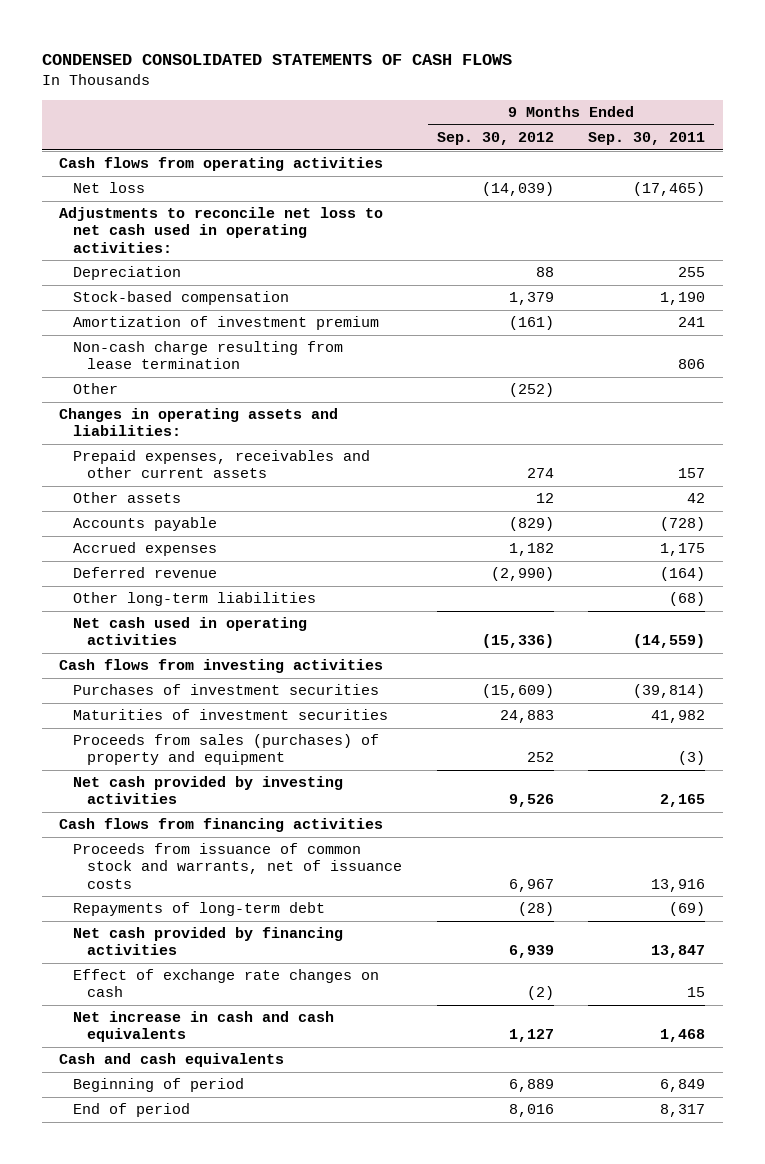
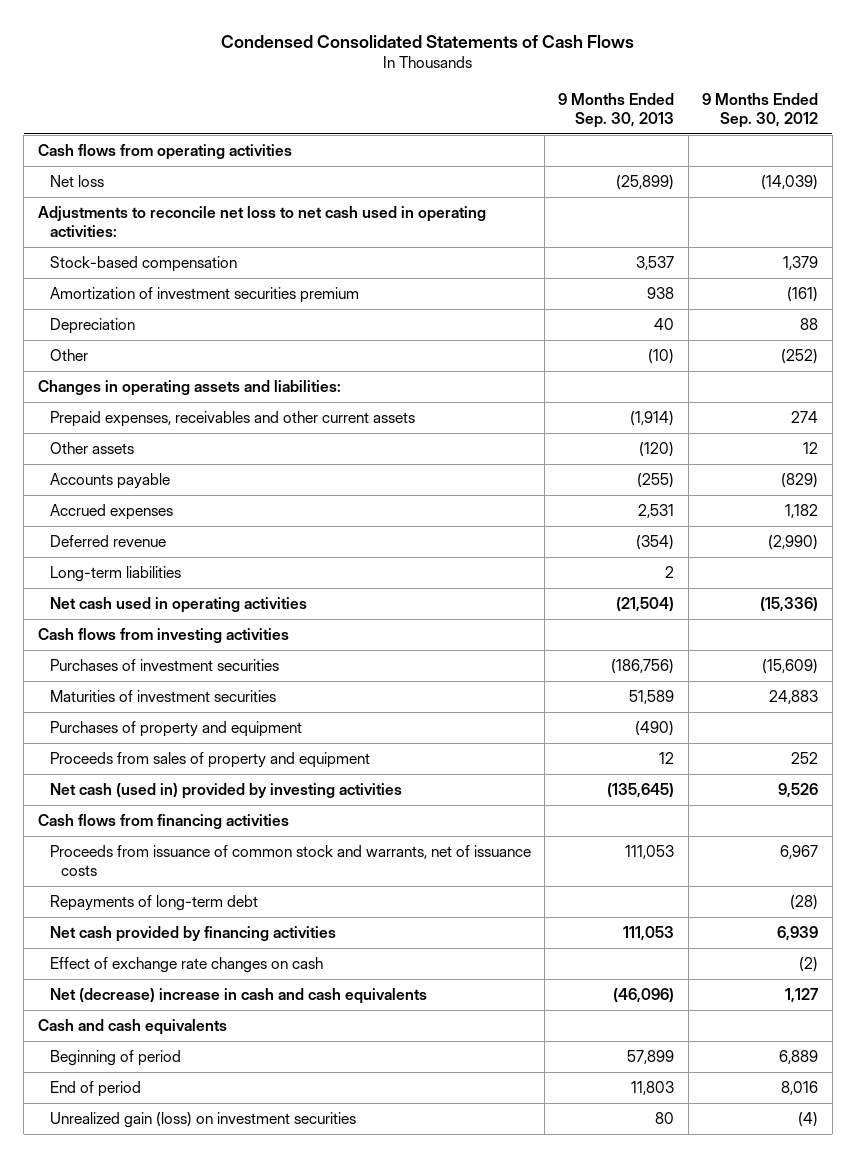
[41,53,512,65] CONDENSED CONSOLIDATED STATEMENTS OF CASH FLOWS -> [221,34,635,48] Condensed Consolidated Statements of Cash Flows
[588,132,706,146] Sep. 30, 2011 -> none
none -> [558,92,675,128] 9 Months Ended Sep. 30, 2013
[73,341,344,370] Non-cash charge resulting from lease termination -> none
[73,316,380,331] Amortization of investment premium -> [49,287,359,304] Amortization of investment securities premium
[73,266,182,281] Depreciation -> [49,318,135,335] Depreciation
[73,592,317,607] Other long-term liabilities -> [49,566,181,583] Long-term liabilities
none -> [49,721,302,738] Purchases of property and equipment
[73,734,380,766] Proceeds from sales (purchases) of property and equipment -> [49,752,370,769] Proceeds from sales of property and equipment
[73,776,344,805] Net cash provided by investing activities -> [49,783,402,800] Net cash (used in) provided by investing activities
[73,1011,335,1043] Net increase in cash and cash equivalents -> [49,988,427,1005] Net (decrease) increase in cash and cash equivalents
none -> [49,1112,356,1129] Unrealized gain (loss) on investment securities

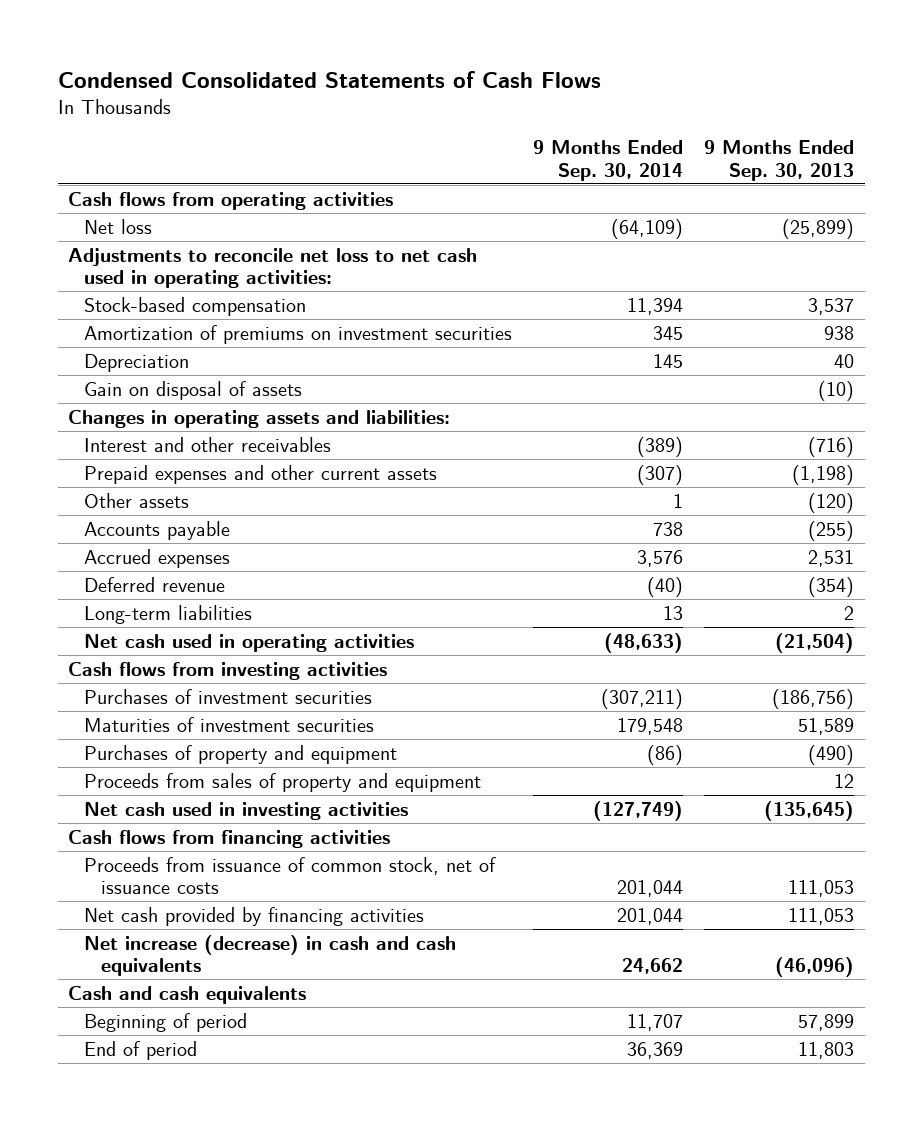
[702,92,819,128] 9 Months Ended Sep. 30, 2012 -> none
none -> [533,140,684,181] 9 Months Ended Sep. 30, 2014
[49,287,359,304] Amortization of investment securities premium -> [84,324,513,344] Amortization of premiums on investment securities
[49,349,88,362] Other -> none
none -> [84,380,303,400] Gain on disposal of assets
none -> [84,436,332,452] Interest and other receivables
[49,411,415,428] Prepaid expenses, receivables and other current assets -> [84,464,438,484] Prepaid expenses and other current assets
[630,411,675,427] (1,914) -> [792,464,855,485] (1,198)
[49,783,402,800] Net cash (used in) provided by investing activities -> [84,801,409,820] Net cash used in investing activities
[49,895,258,912] Repayments of long-term debt -> none
[49,845,531,876] Proceeds from issuance of common stock and warrants, net of issuance costs -> [84,856,497,895] Proceeds from issuance of common stock, net of issuance costs
[49,957,323,974] Effect of exchange rate changes on cash -> none
[49,988,427,1005] Net (decrease) increase in cash and cash equivalents -> [84,934,457,977] Net increase (decrease) in cash and cash equivalents
[49,1112,356,1129] Unrealized gain (loss) on investment securities -> none

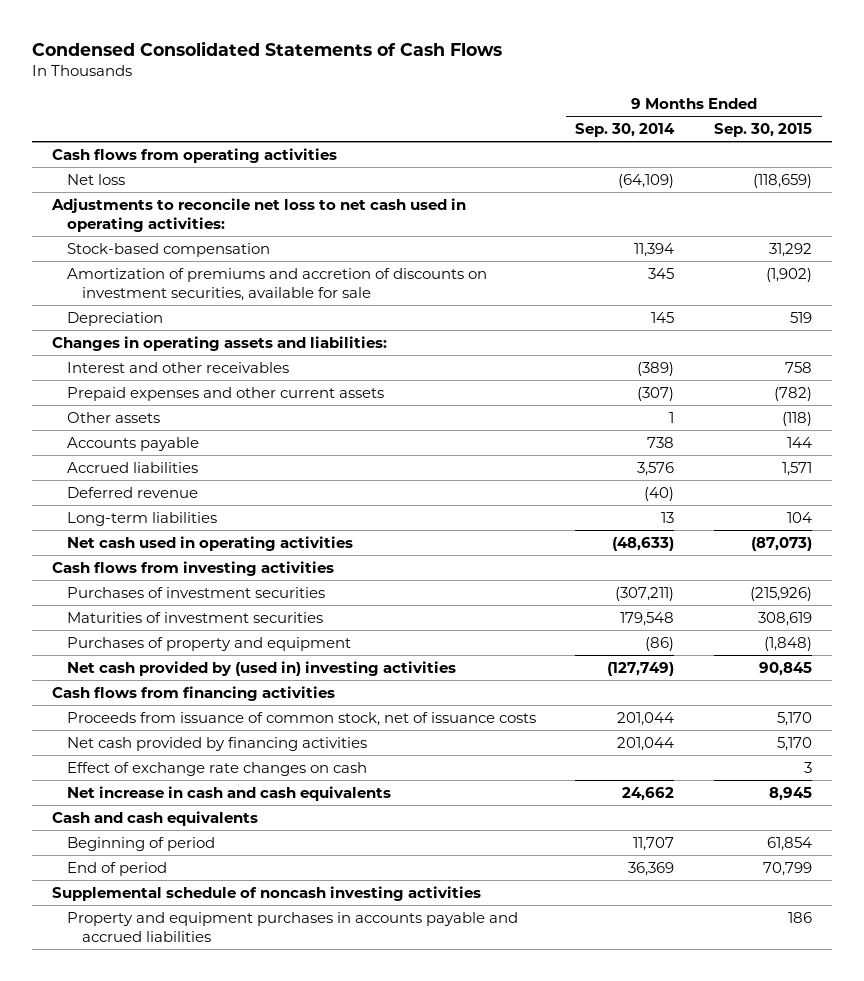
[704,140,855,181] 9 Months Ended Sep. 30, 2013 -> none
none -> [713,123,812,138] Sep. 30, 2015
[84,324,513,344] Amortization of premiums on investment securities -> [66,267,487,301] Amortization of premiums and accretion of discounts on investment securities, available for sale
[84,380,303,400] Gain on disposal of assets -> none
[84,548,231,568] Accrued expenses -> [66,461,198,473] Accrued liabilities
[84,772,482,792] Proceeds from sales of property and equipment -> none
[84,801,409,820] Net cash used in investing activities -> [66,660,456,676] Net cash provided by (used in) investing activities
none -> [66,761,367,776] Effect of exchange rate changes on cash
[84,934,457,977] Net increase (decrease) in cash and cash equivalents -> [66,785,391,801] Net increase in cash and cash equivalents
none -> [51,885,481,901] Supplemental schedule of noncash investing activities
none -> [66,911,518,942] Property and equipment purchases in accounts payable and accrued liabilities

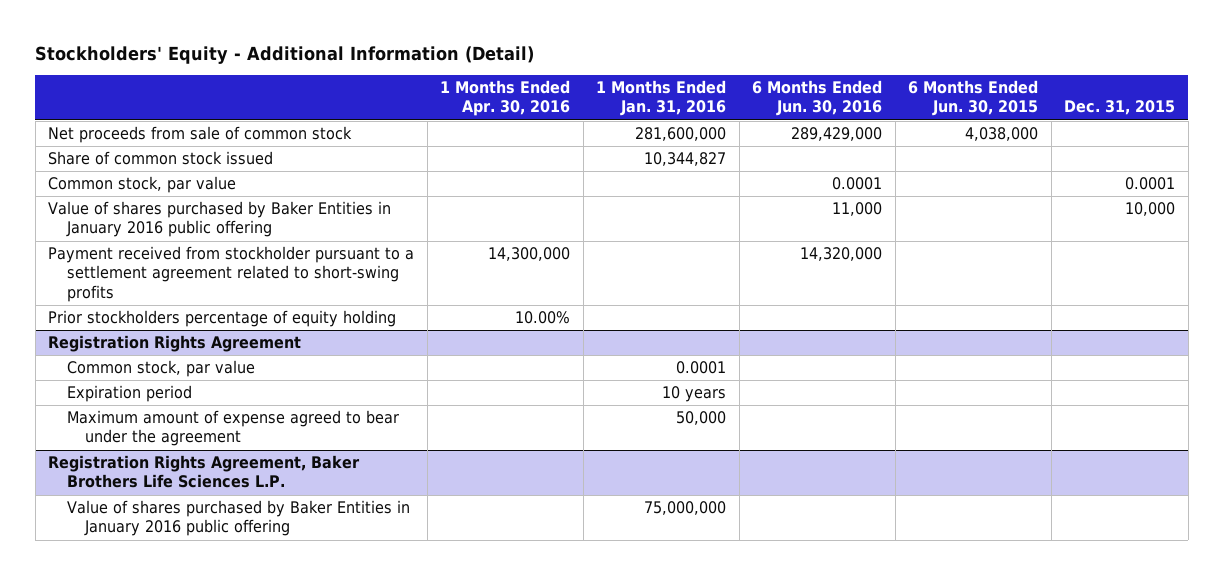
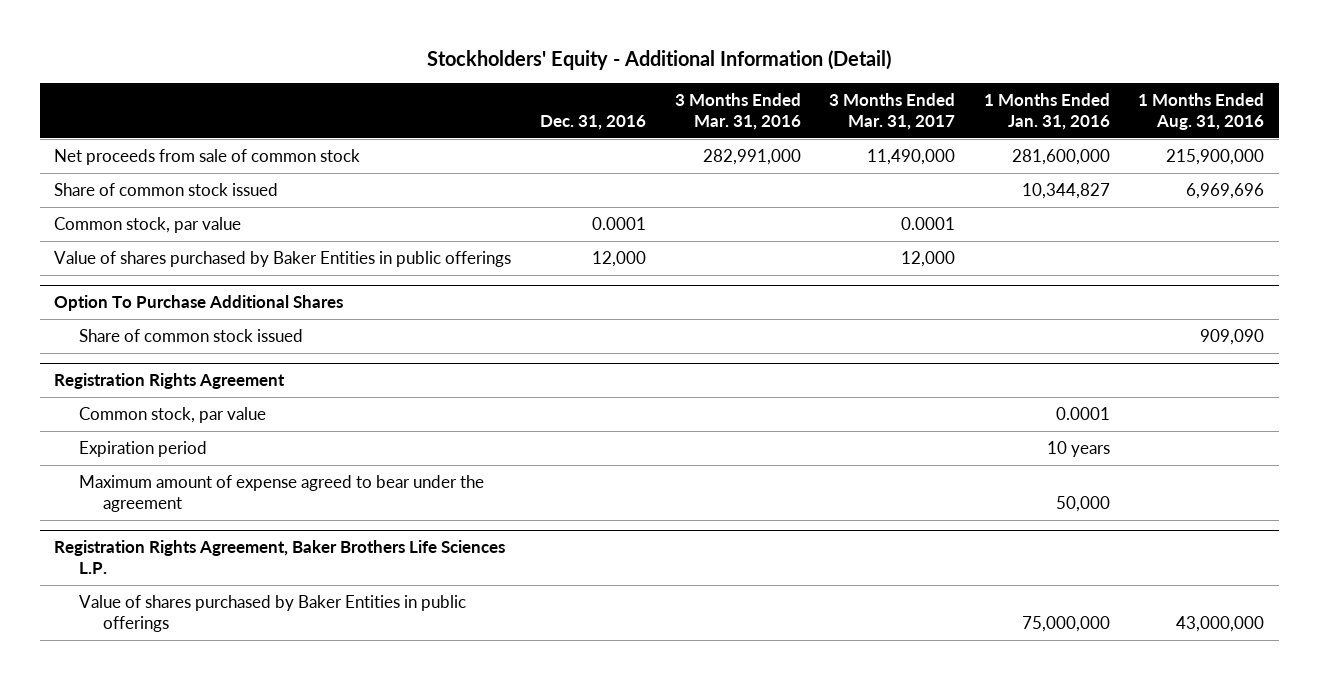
[440,80,571,117] 1 Months Ended Apr. 30, 2016 -> none
[752,80,883,117] 6 Months Ended Jun. 30, 2016 -> none
[908,80,1039,117] 6 Months Ended Jun. 30, 2015 -> none
[1064,100,1176,116] Dec. 31, 2015 -> none
none -> [539,115,646,131] Dec. 31, 2016
none -> [674,93,801,131] 3 Months Ended Mar. 31, 2016
none -> [829,93,956,131] 3 Months Ended Mar. 31, 2017
none -> [1138,93,1265,131] 1 Months Ended Aug. 31, 2016
[48,246,415,302] Payment received from stockholder pursuant to a settlement agreement related to short-swing profits -> none
[48,310,397,328] Prior stockholders percentage of equity holding -> none
[48,201,392,238] Value of shares purchased by Baker Entities in January 2016 public offering -> [54,250,512,267] Value of shares purchased by Baker Entities in public offerings
none -> [54,295,344,312] Option To Purchase Additional Shares
none -> [78,328,303,342] Share of common stock issued
[66,500,410,537] Value of shares purchased by Baker Entities in January 2016 public offering -> [78,594,466,632] Value of shares purchased by Baker Entities in public offerings

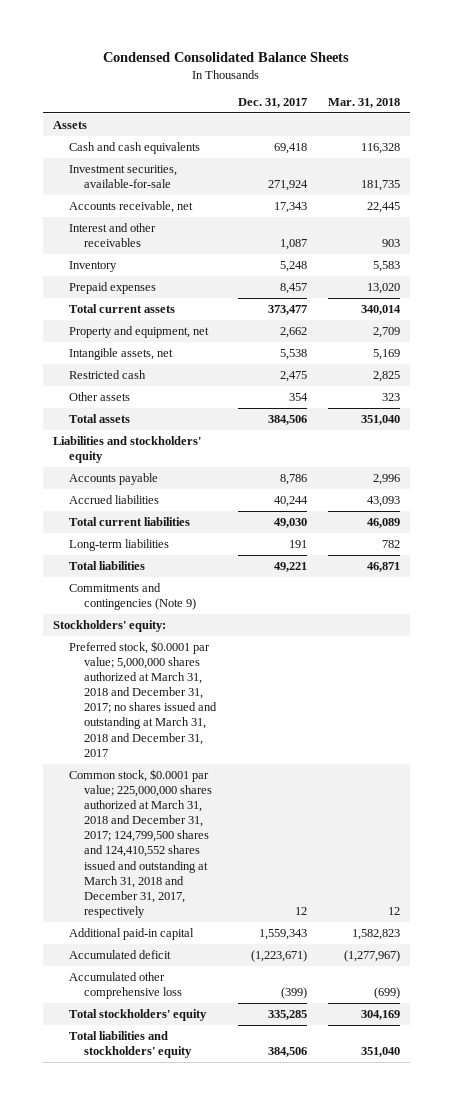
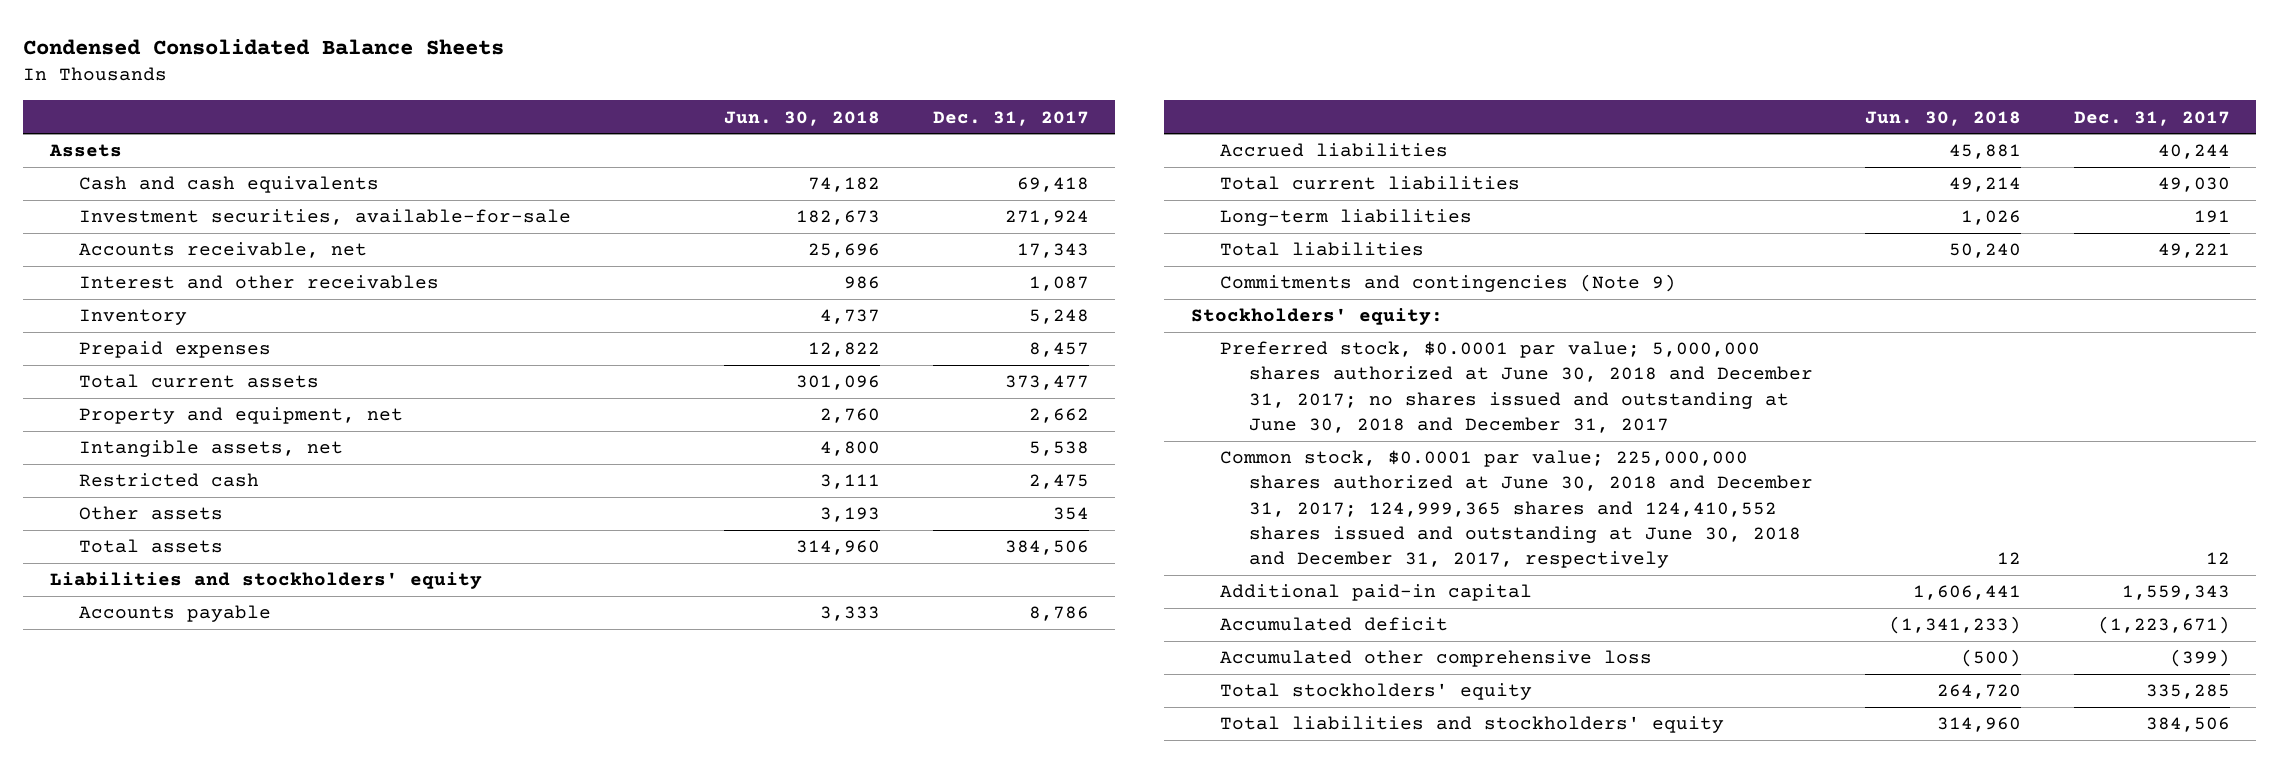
[327,98,400,109] Mar. 31, 2018 -> none
none -> [724,110,881,126] Jun. 30, 2018
[68,640,218,757] Preferred stock, $0.0001 par value; 5,000,000 shares authorized at March 31, 2018 and December 31, 2017; no shares issued and outstanding at March 31, 2018 and December 31, 2017 -> [1219,341,1813,433] Preferred stock, $0.0001 par value; 5,000,000 shares authorized at June 30, 2018 and December 31, 2017; no shares issued and outstanding at June 30, 2018 and December 31, 2017
[68,768,213,918] Common stock, $0.0001 par value; 225,000,000 shares authorized at March 31, 2018 and December 31, 2017; 124,799,500 shares and 124,410,552 shares issued and outstanding at March 31, 2018 and December 31, 2017, respectively -> [1219,450,1813,568] Common stock, $0.0001 par value; 225,000,000 shares authorized at June 30, 2018 and December 31, 2017; 124,999,365 shares and 124,410,552 shares issued and outstanding at June 30, 2018 and December 31, 2017, respectively

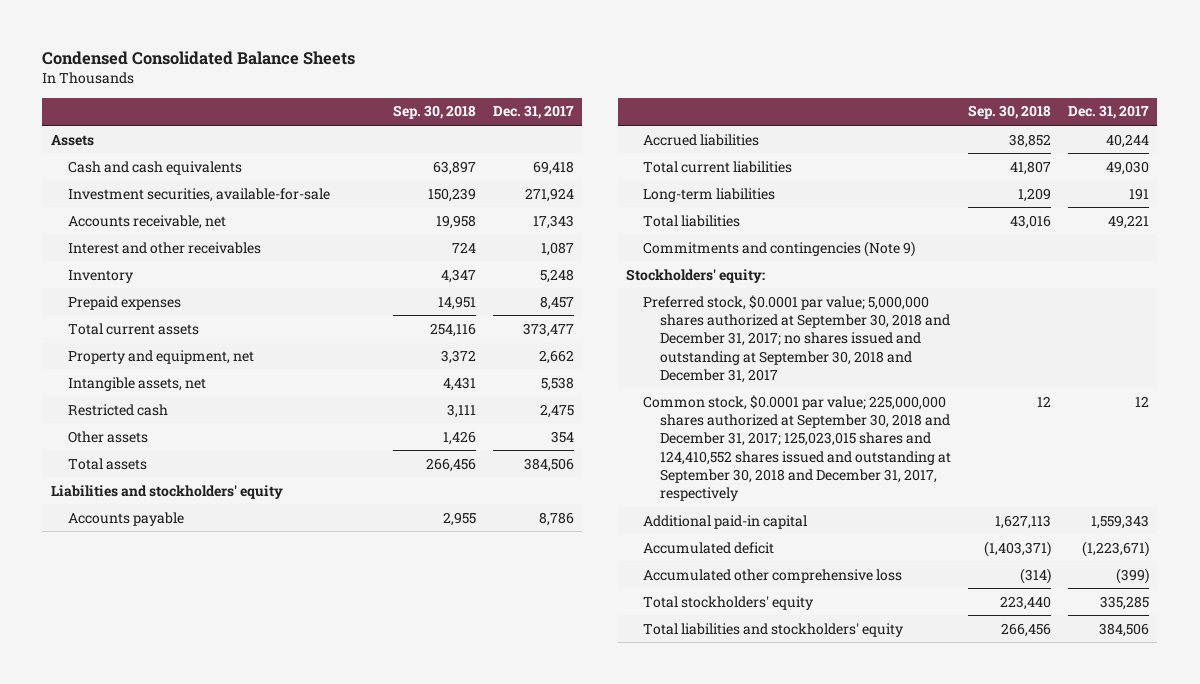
[724,110,881,126] Jun. 30, 2018 -> none
none -> [392,105,476,120] Sep. 30, 2018
[1219,341,1813,433] Preferred stock, $0.0001 par value; 5,000,000 shares authorized at June 30, 2018 and December 31, 2017; no shares issued and outstanding at June 30, 2018 and December 31, 2017 -> [643,294,951,383] Preferred stock, $0.0001 par value; 5,000,000 shares authorized at September 30, 2018 and December 31, 2017; no shares issued and outstanding at September 30, 2018 and December 31, 2017
[1219,450,1813,568] Common stock, $0.0001 par value; 225,000,000 shares authorized at June 30, 2018 and December 31, 2017; 124,999,365 shares and 124,410,552 shares issued and outstanding at June 30, 2018 and December 31, 2017, respectively -> [643,394,952,502] Common stock, $0.0001 par value; 225,000,000 shares authorized at September 30, 2018 and December 31, 2017; 125,023,015 shares and 124,410,552 shares issued and outstanding at September 30, 2018 and December 31, 2017, respectively

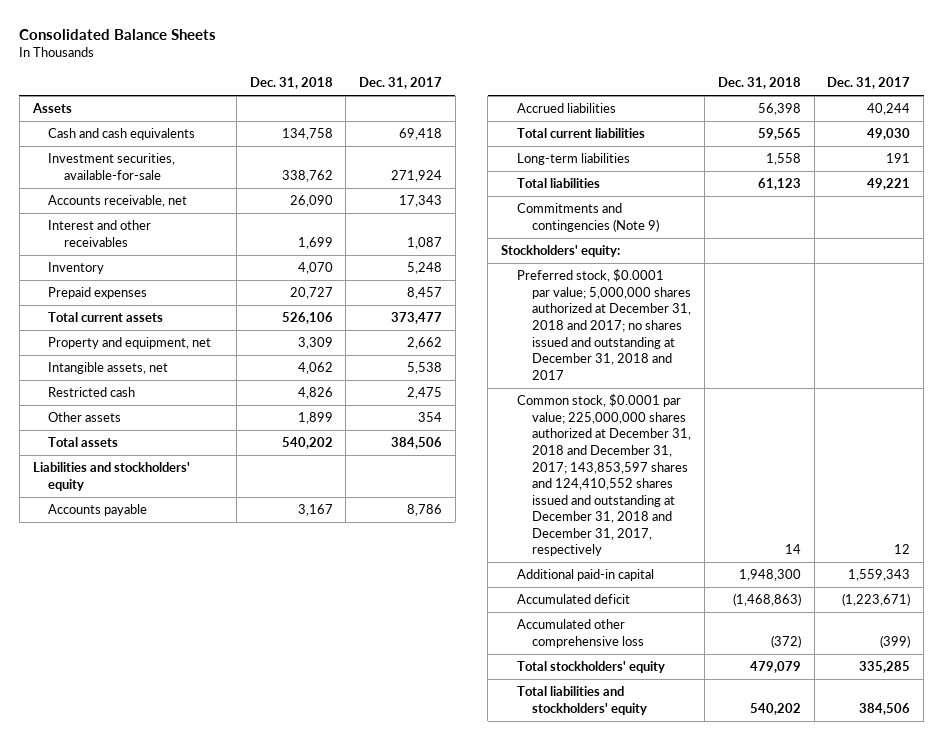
[42,51,356,66] Condensed Consolidated Balance Sheets -> [19,28,217,40] Consolidated Balance Sheets
[392,105,476,120] Sep. 30, 2018 -> none
none -> [249,77,333,90] Dec. 31, 2018
[643,294,951,383] Preferred stock, $0.0001 par value; 5,000,000 shares authorized at September 30, 2018 and December 31, 2017; no shares issued and outstanding at September 30, 2018 and December 31, 2017 -> [516,269,692,380] Preferred stock, $0.0001 par value; 5,000,000 shares authorized at December 31, 2018 and 2017; no shares issued and outstanding at December 31, 2018 and 2017
[643,394,952,502] Common stock, $0.0001 par value; 225,000,000 shares authorized at September 30, 2018 and December 31, 2017; 125,023,015 shares and 124,410,552 shares issued and outstanding at September 30, 2018 and December 31, 2017, respectively -> [516,394,692,557] Common stock, $0.0001 par value; 225,000,000 shares authorized at December 31, 2018 and December 31, 2017; 143,853,597 shares and 124,410,552 shares issued and outstanding at December 31, 2018 and December 31, 2017, respectively

